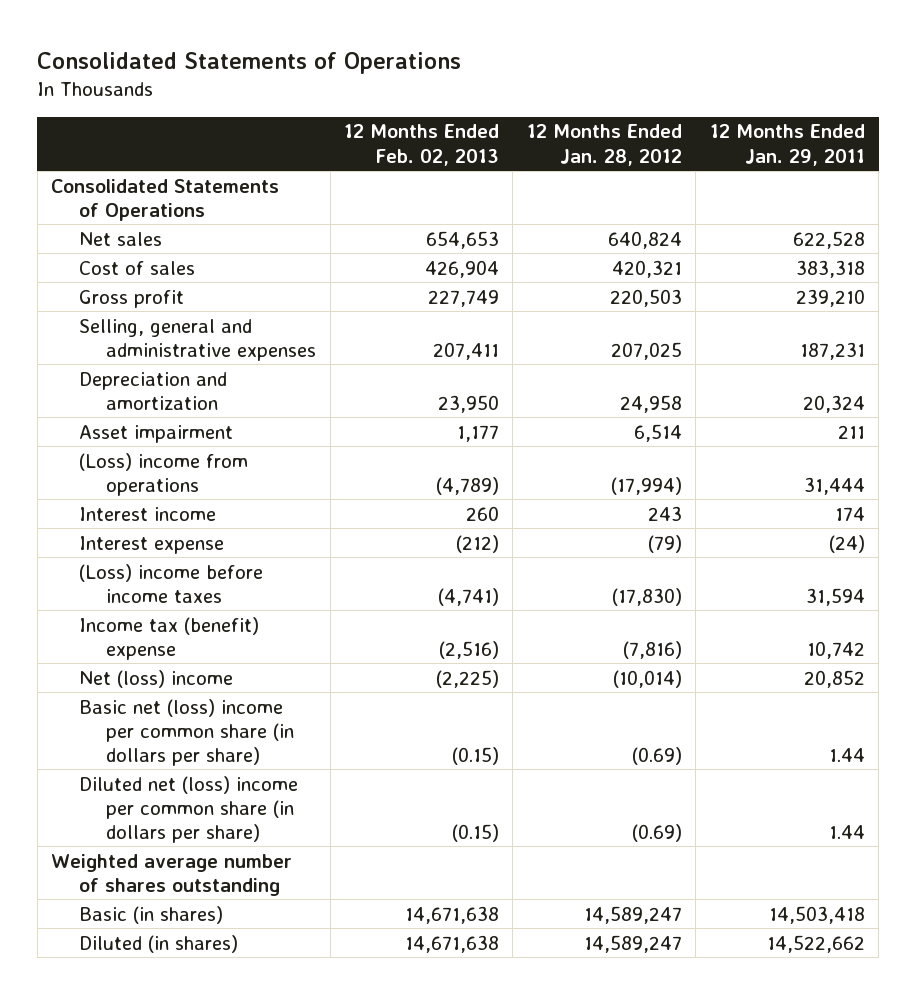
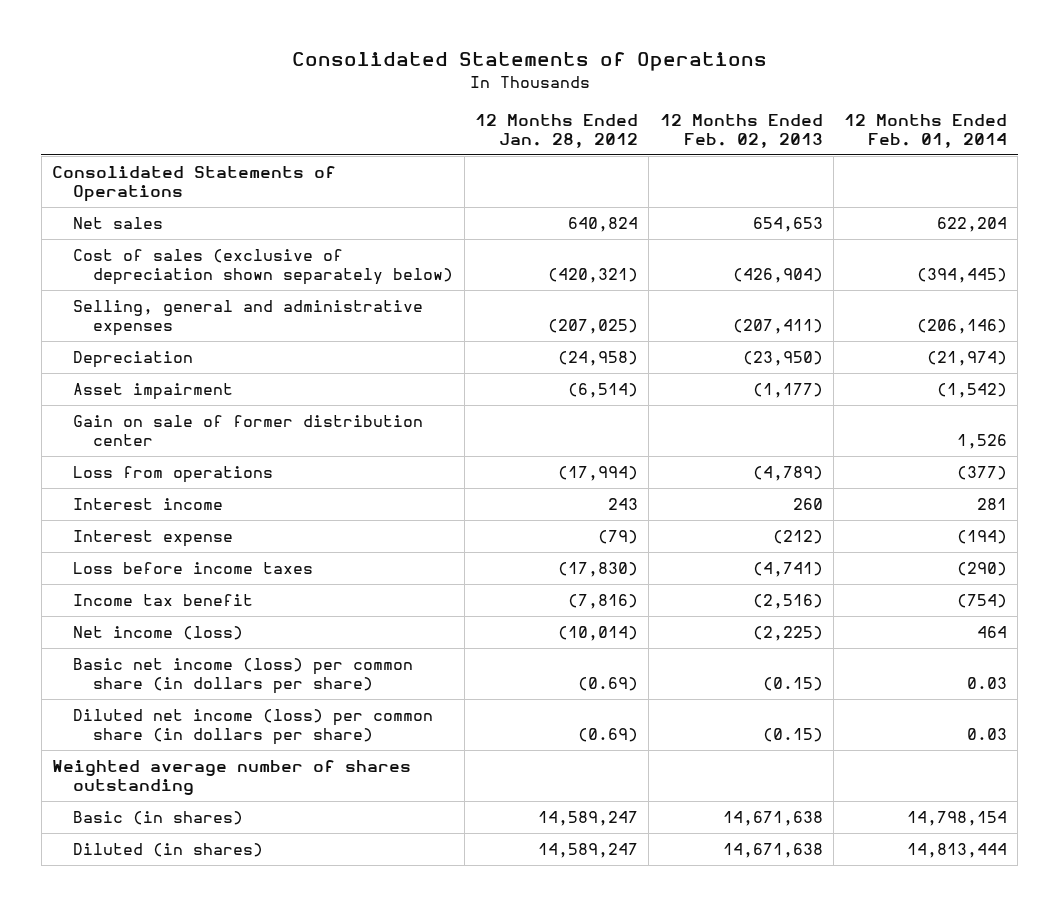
[709,124,865,166] 12 Months Ended Jan. 29, 2011 -> none
none -> [844,113,1008,149] 12 Months Ended Feb. 01, 2014
[78,289,184,308] Gross profit -> none
[78,260,195,275] Cost of sales -> [72,249,454,286] Cost of sales (exclusive of depreciation shown separately below)
[424,259,499,278] 426,904 -> [732,268,823,284] (426,904)
[611,259,682,278] 420,321 -> [547,268,638,284] (420,321)
[432,341,499,360] 207,411 -> [732,319,823,335] (207,411)
[610,341,682,360] 207,025 -> [547,319,638,335] (207,025)
[78,371,227,410] Depreciation and amortization -> [72,351,193,369] Depreciation
[437,394,499,413] 23,950 -> [742,351,823,367] (23,950)
[619,394,682,413] 24,958 -> [557,351,638,367] (24,958)
[456,424,499,442] 1,177 -> [752,383,823,399] (1,177)
[633,423,682,442] 6,514 -> [567,383,638,399] (6,514)
none -> [72,415,423,447] Gain on sale of former distribution center
[78,452,248,496] (Loss) income from operations -> [72,466,273,484] Loss from operations
[78,563,263,603] (Loss) income before income taxes -> [72,562,313,575] Loss before income taxes
[78,616,259,660] Income tax (benefit) expense -> [72,594,253,607] Income tax benefit
[78,669,233,688] Net (loss) income -> [72,626,243,641] Net income (loss)
[78,698,295,766] Basic net (loss) income per common share (in dollars per share) -> [72,658,413,695] Basic net income (loss) per common share (in dollars per share)
[78,775,298,843] Diluted net (loss) income per common share (in dollars per share) -> [72,709,433,746] Diluted net income (loss) per common share (in dollars per share)

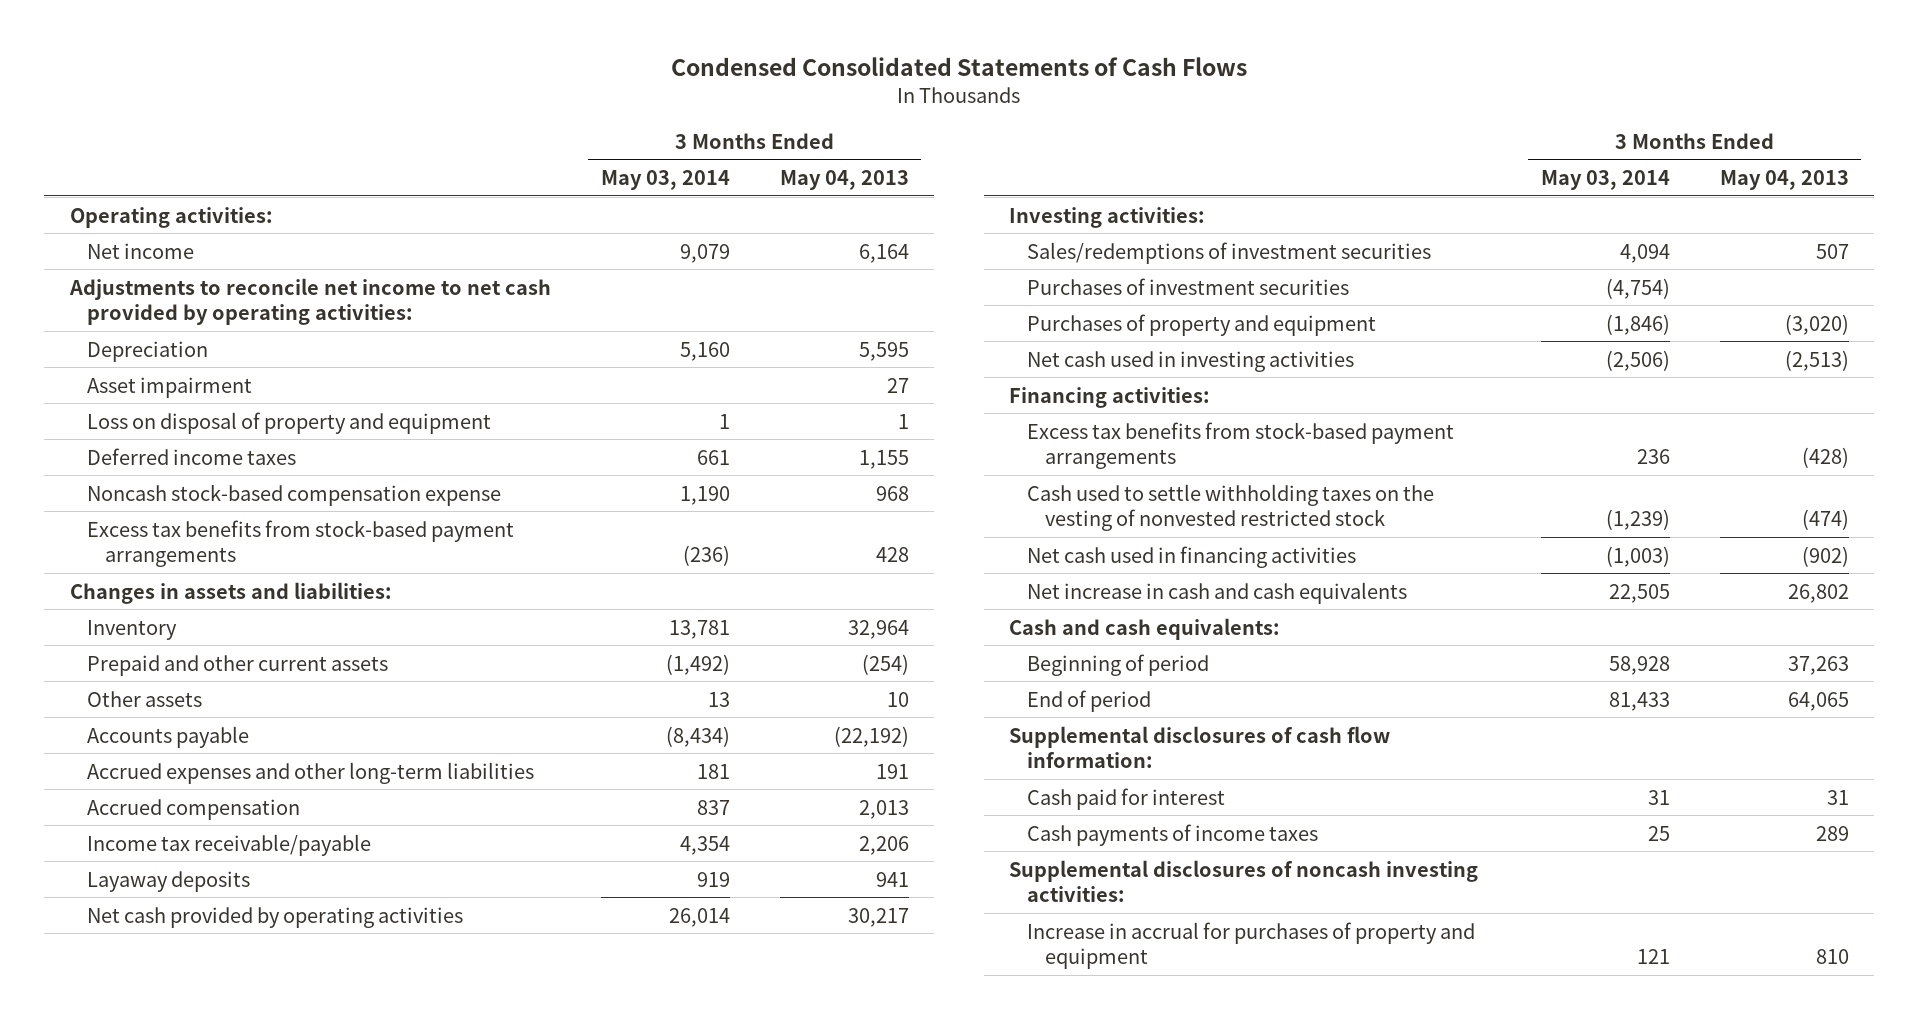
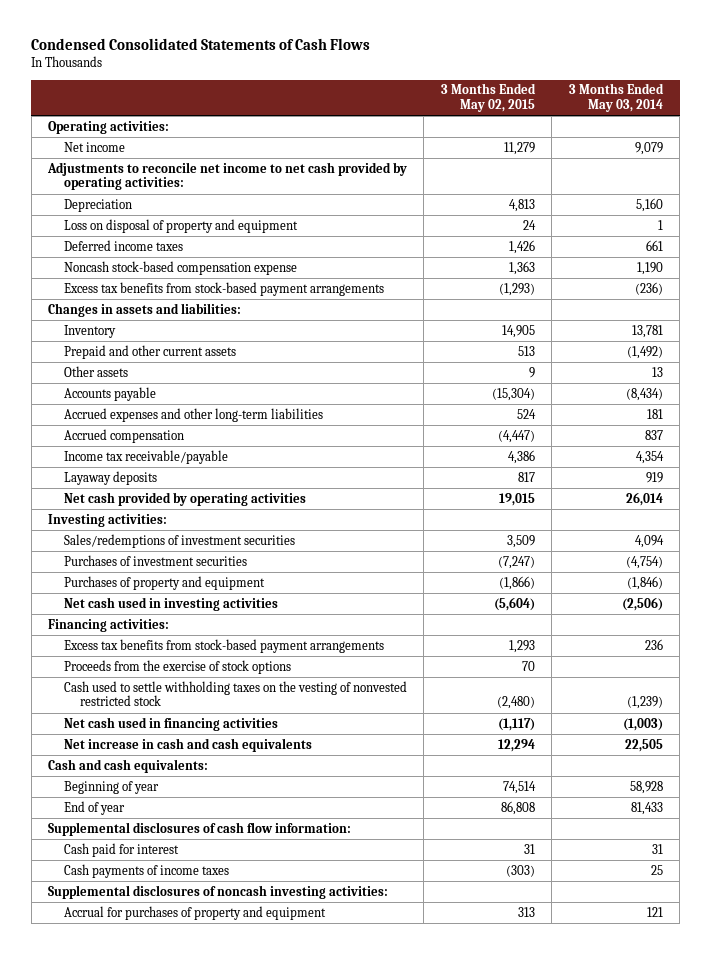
[779,170,909,191] May 04, 2013 -> none
none -> [440,83,536,112] 3 Months Ended May 02, 2015
[87,376,253,398] Asset impairment -> none
none -> [63,659,291,674] Proceeds from the exercise of stock options
[1027,653,1210,676] Beginning of period -> [63,780,159,794] Beginning of year
[1027,689,1152,712] End of period -> [63,800,125,815] End of year
[1027,921,1476,969] Increase in accrual for purchases of property and equipment -> [63,905,326,920] Accrual for purchases of property and equipment

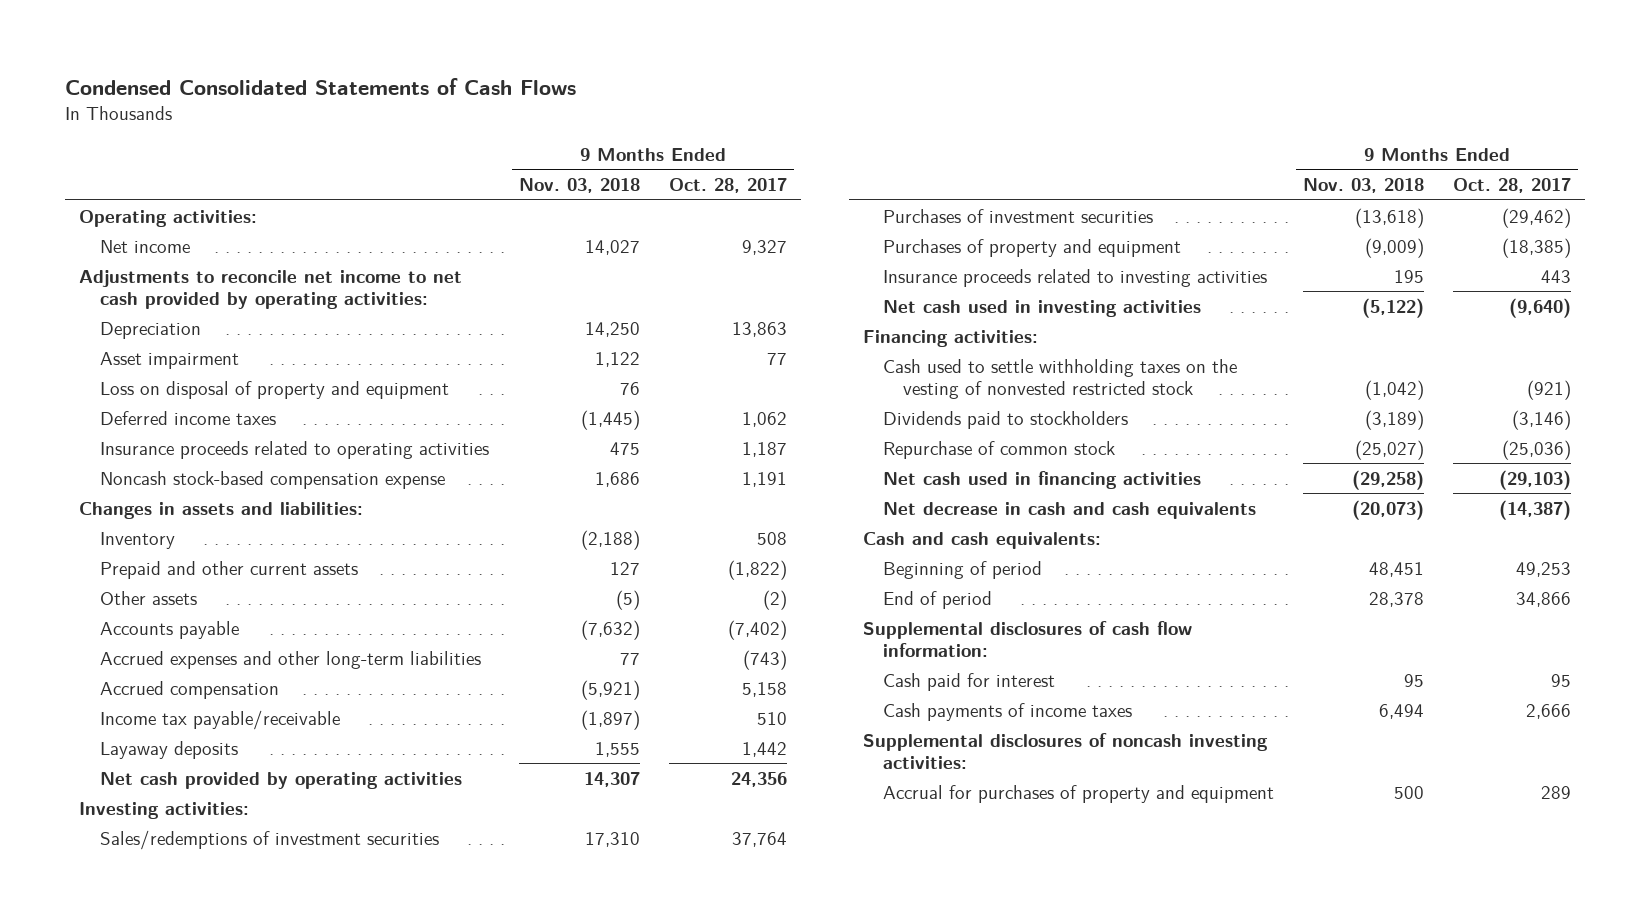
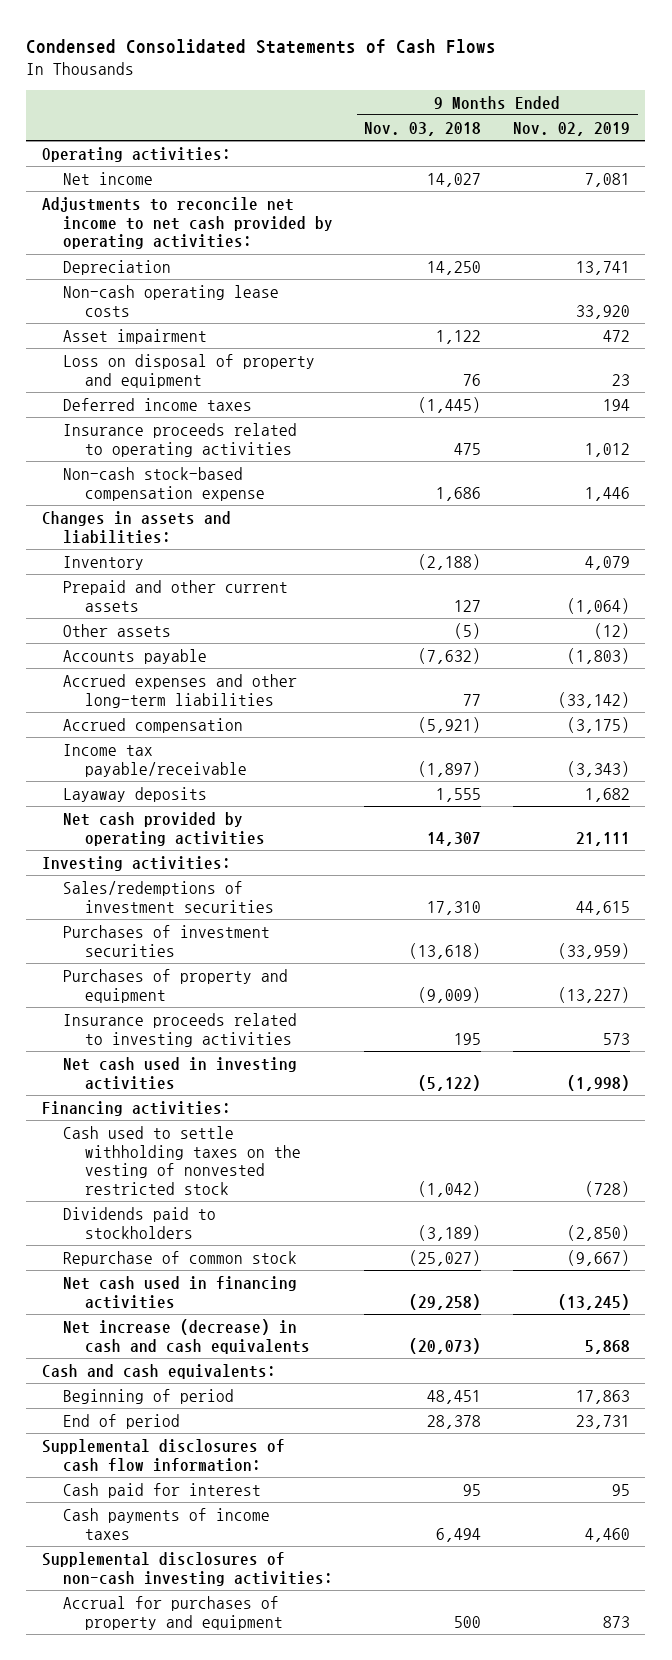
[668,178,787,194] Oct. 28, 2017 -> none
none -> [512,121,630,136] Nov. 02, 2019
none -> [63,284,280,317] Non-cash operating lease costs
[99,470,445,489] Noncash stock-based compensation expense -> [63,466,265,501] Non-cash stock-based compensation expense
[883,501,1257,519] Net decrease in cash and cash equivalents -> [63,1318,310,1354] Net increase (decrease) in cash and cash equivalents
[863,732,1269,769] Supplemental disclosures of noncash investing activities: -> [41,1551,334,1586] Supplemental disclosures of non-cash investing activities:

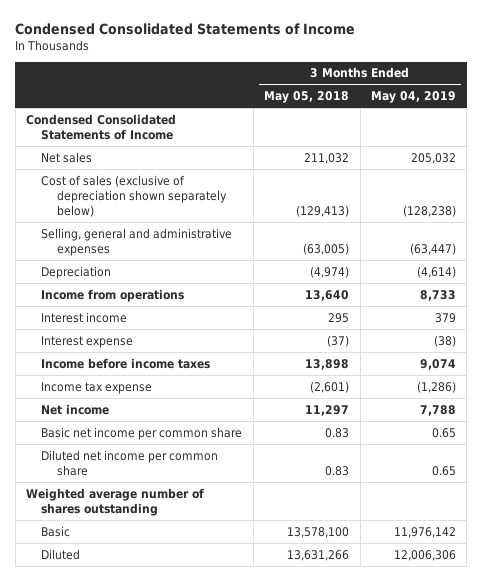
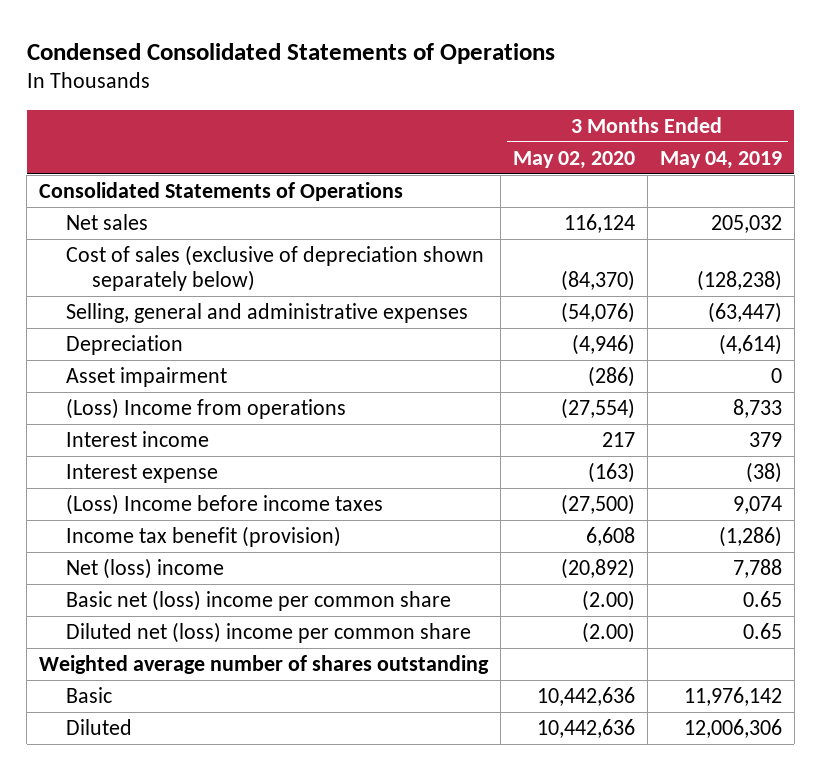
[15,22,356,35] Condensed Consolidated Statements of Income -> [26,42,555,64] Condensed Consolidated Statements of Operations
[264,91,350,104] May 05, 2018 -> none
none -> [512,150,635,169] May 02, 2020
[26,113,177,140] Condensed Consolidated Statements of Income -> [38,182,403,202] Consolidated Statements of Operations
none -> [65,367,227,388] Asset impairment
[41,288,185,302] Income from operations -> [65,398,346,420] (Loss) Income from operations
[41,357,211,369] Income before income taxes -> [65,494,383,516] (Loss) Income before income taxes
[41,381,153,394] Income tax expense -> [65,526,341,548] Income tax benefit (provision)
[41,403,110,415] Net income -> [65,558,224,580] Net (loss) income
[41,426,243,440] Basic net income per common share -> [65,590,451,612] Basic net (loss) income per common share
[41,449,219,476] Diluted net income per common share -> [65,622,471,644] Diluted net (loss) income per common share

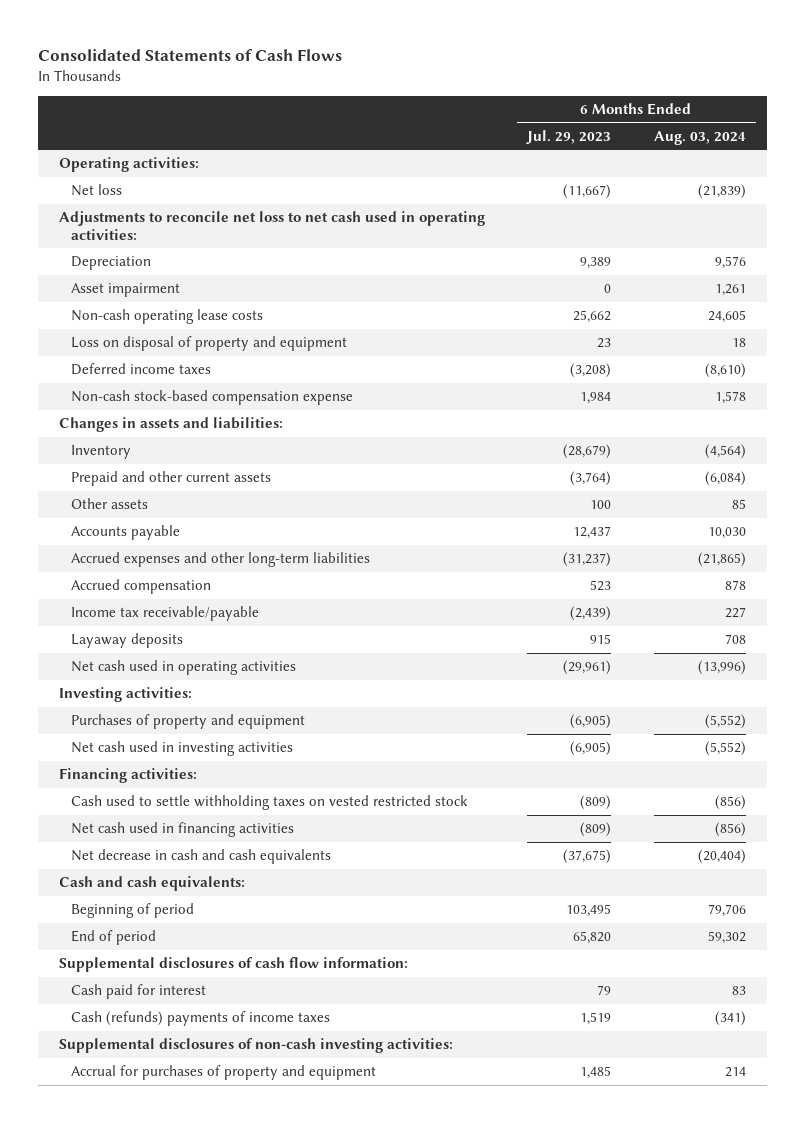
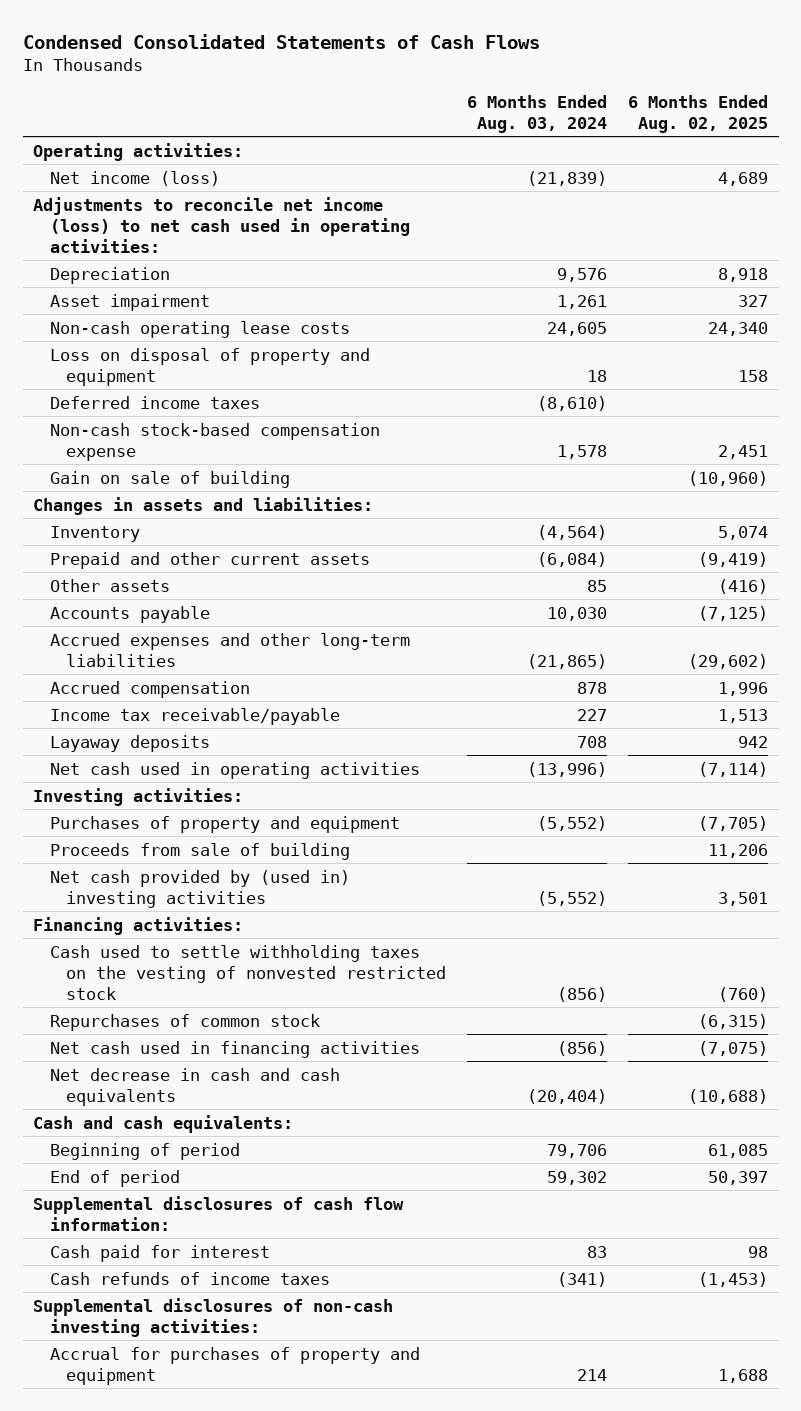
[37,48,342,61] Consolidated Statements of Cash Flows -> [22,33,540,49] Condensed Consolidated Statements of Cash Flows
[526,130,612,145] Jul. 29, 2023 -> none
none -> [627,94,768,133] 6 Months Ended Aug. 02, 2025
[71,184,123,197] Net loss -> [49,170,220,186] Net income (loss)
[58,211,485,240] Adjustments to reconcile net loss to net cash used in operating activities: -> [33,196,410,253] Adjustments to reconcile net income (loss) to net cash used in operating activities:
none -> [49,470,290,488] Gain on sale of building
none -> [49,842,350,860] Proceeds from sale of building
[71,741,294,757] Net cash used in investing activities -> [49,869,350,908] Net cash provided by (used in) investing activities
[71,795,469,811] Cash used to settle withholding taxes on vested restricted stock -> [49,944,446,1000] Cash used to settle withholding taxes on the vesting of nonvested restricted stock
none -> [49,1013,320,1031] Repurchases of common stock
[71,1011,331,1027] Cash (refunds) payments of income taxes -> [49,1271,330,1285] Cash refunds of income taxes

